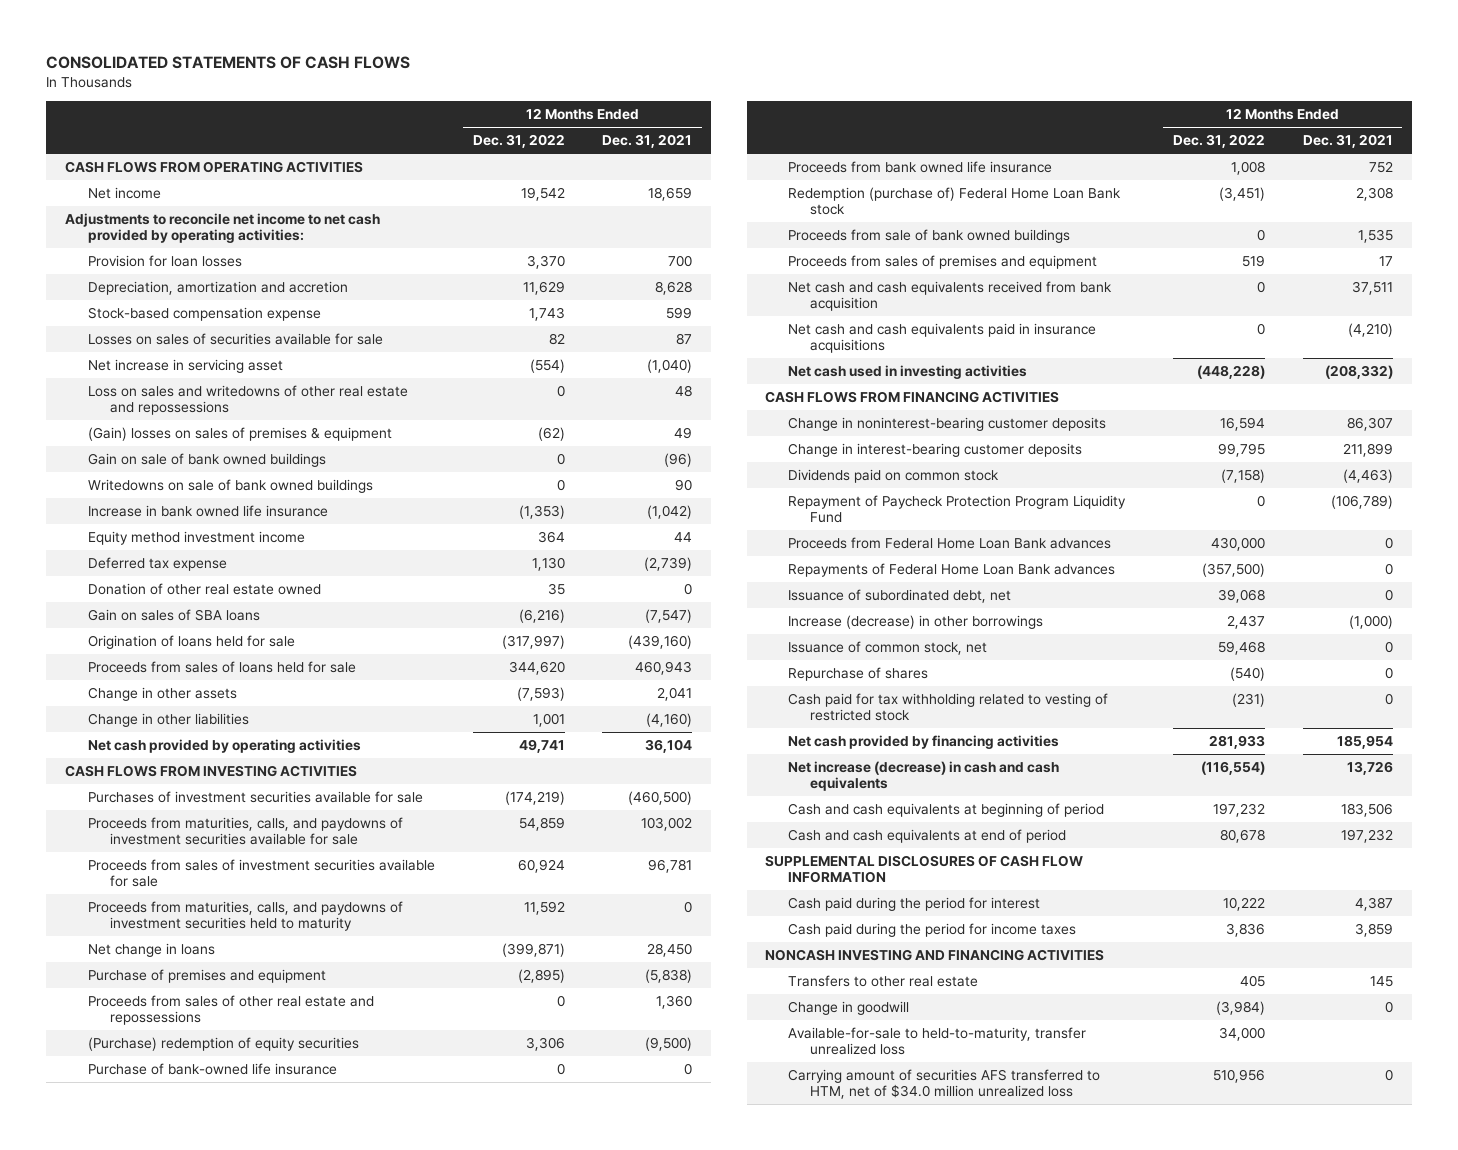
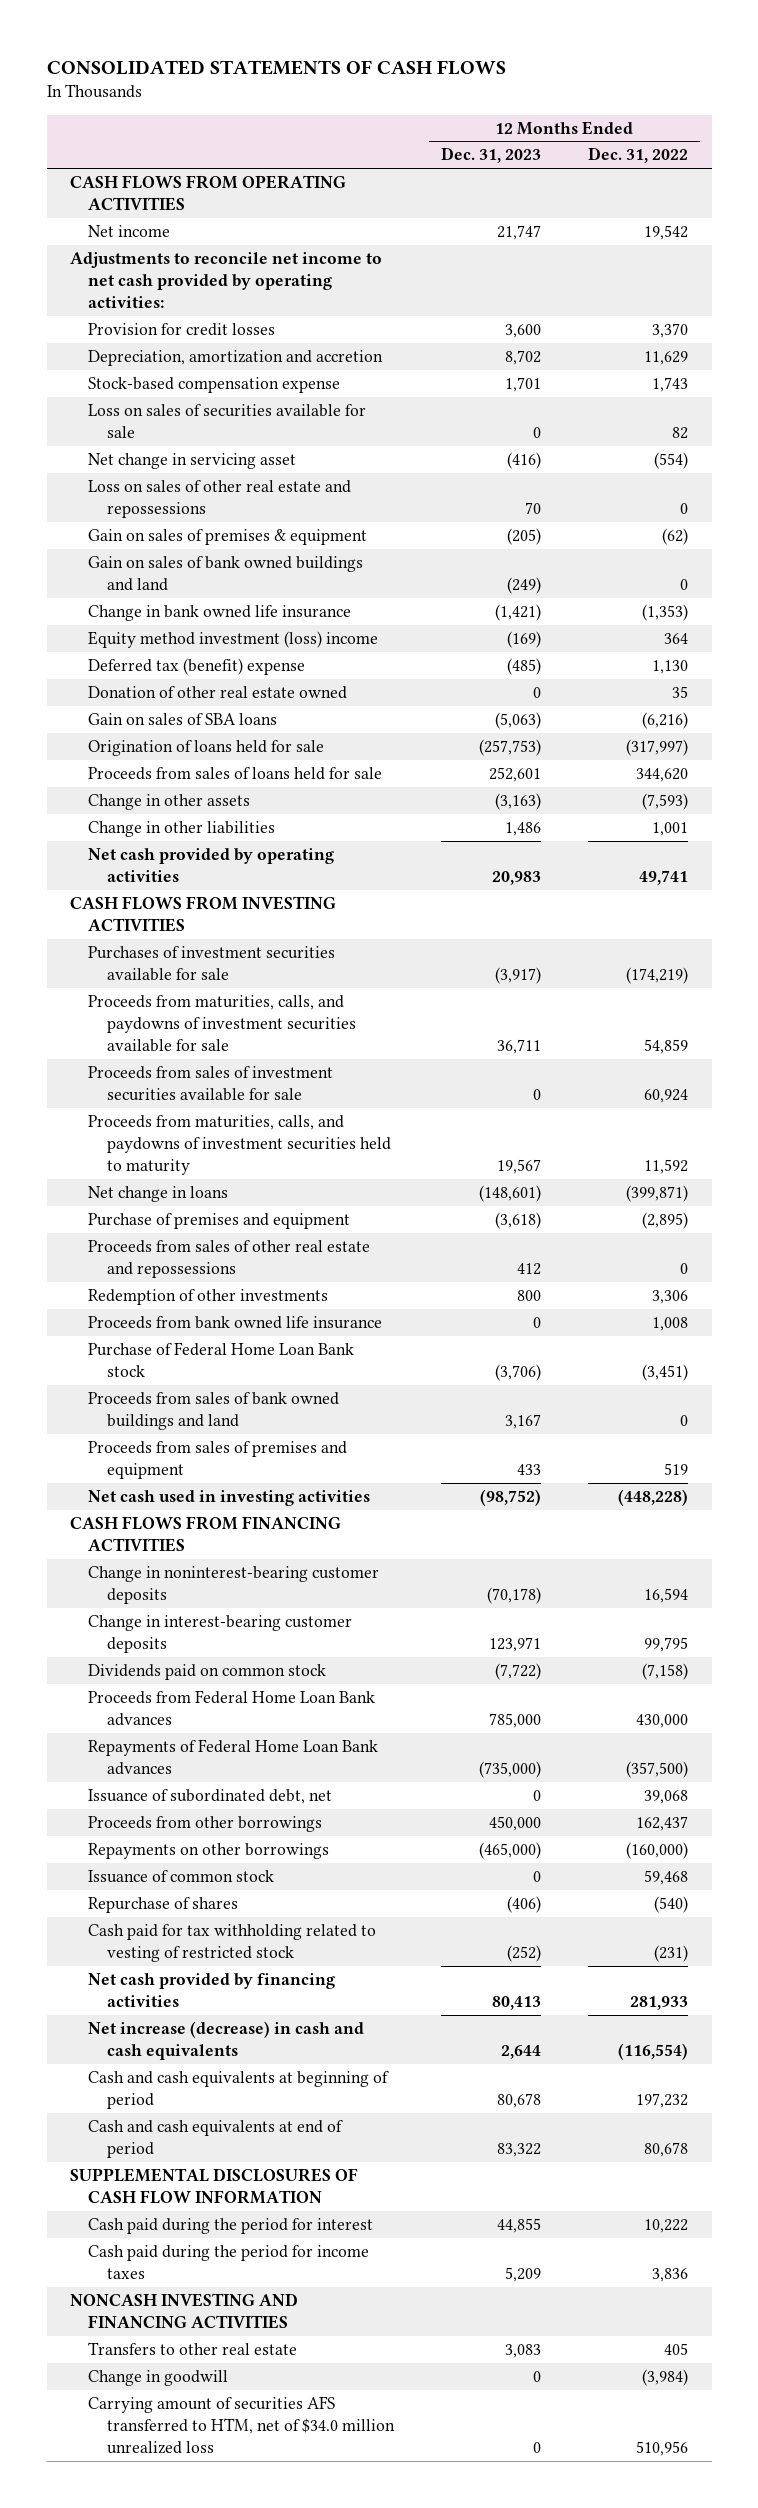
[602,134,693,149] Dec. 31, 2021 -> none
none -> [440,147,541,164] Dec. 31, 2023
[87,254,242,267] Provision for loan losses -> [88,323,276,337] Provision for credit losses
[87,478,373,493] Writedowns on sale of bank owned buildings -> none
[87,332,383,345] Losses on sales of securities available for sale -> [88,404,367,439] Loss on sales of securities available for sale
[87,358,283,373] Net increase in servicing asset -> [88,453,297,470] Net change in servicing asset
[87,384,408,416] Loss on sales and writedowns of other real estate and repossessions -> [88,480,352,519] Loss on sales of other real estate and repossessions
[87,426,392,441] (Gain) losses on sales of premises & equipment -> [88,529,368,546] Gain on sales of premises & equipment
[87,452,326,467] Gain on sale of bank owned buildings -> [88,556,364,592] Gain on sales of bank owned buildings and land
[87,504,328,517] Increase in bank owned life insurance -> [88,605,352,622] Change in bank owned life insurance
[87,530,305,545] Equity method investment income -> [88,631,379,649] Equity method investment (loss) income
[87,556,227,571] Deferred tax expense -> [88,658,306,676] Deferred tax (benefit) expense
[87,1062,337,1075] Purchase of bank-owned life insurance -> none
[87,1036,359,1051] (Purchase) redemption of equity securities -> [88,1289,329,1306] Redemption of other investments
[787,186,1121,216] Redemption (purchase of) Federal Home Loan Bank stock -> [88,1342,355,1378] Purchase of Federal Home Loan Bank stock
[787,228,1070,243] Proceeds from sale of bank owned buildings -> [88,1392,340,1431] Proceeds from sales of bank owned buildings and land
[787,280,1112,312] Net cash and cash equivalents received from bank acquisition -> none
[787,322,1096,354] Net cash and cash equivalents paid in insurance acquisitions -> none
[787,494,1126,524] Repayment of Paycheck Protection Program Liquidity Fund -> none
[787,614,1043,629] Increase (decrease) in other borrowings -> [88,1816,323,1833] Proceeds from other borrowings
[1226,614,1265,629] 2,437 -> [636,1816,689,1832] 162,437
none -> [88,1843,330,1860] Repayments on other borrowings
[787,640,987,655] Issuance of common stock, net -> [88,1870,275,1884] Issuance of common stock
[787,1026,1086,1056] Available-for-sale to held-to-maturity, transfer unrealized loss -> none

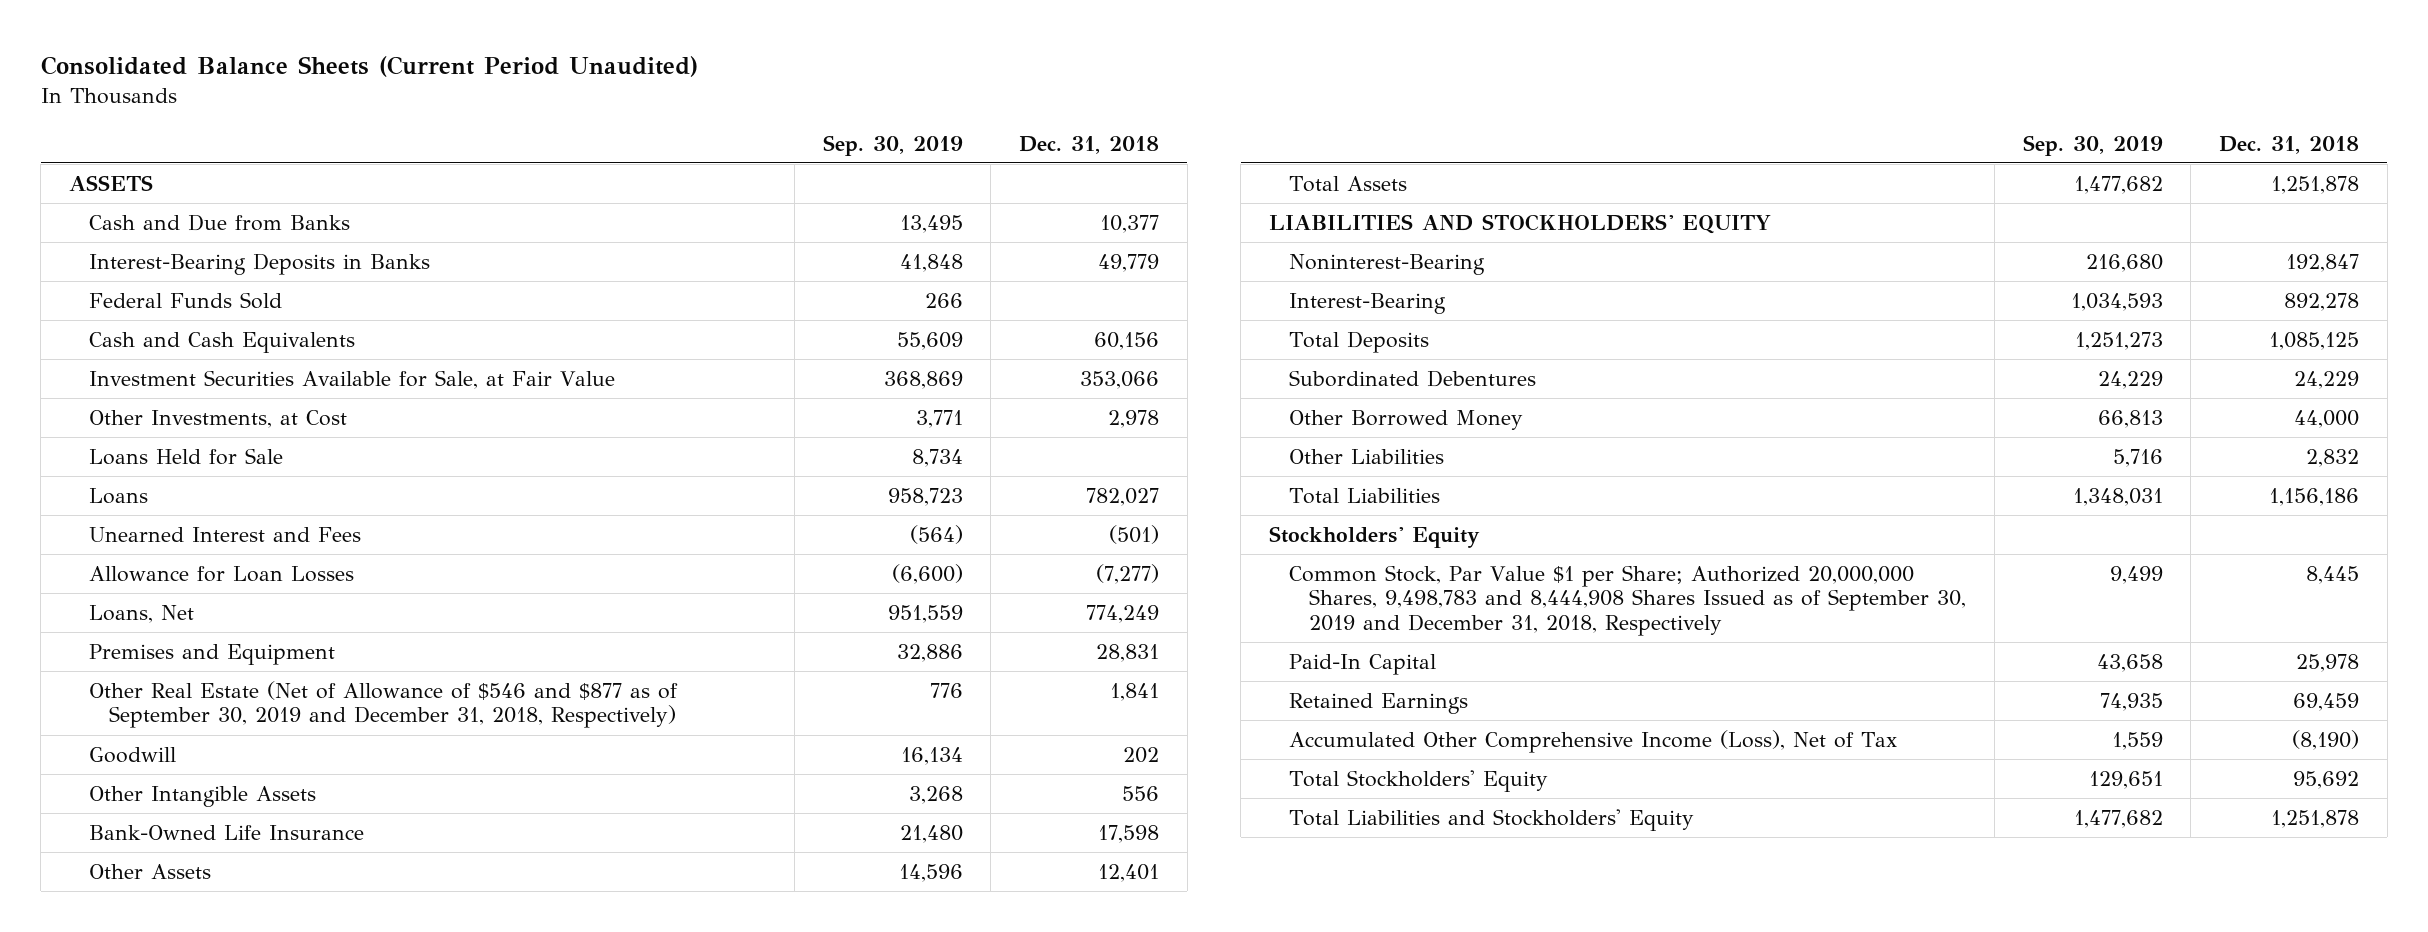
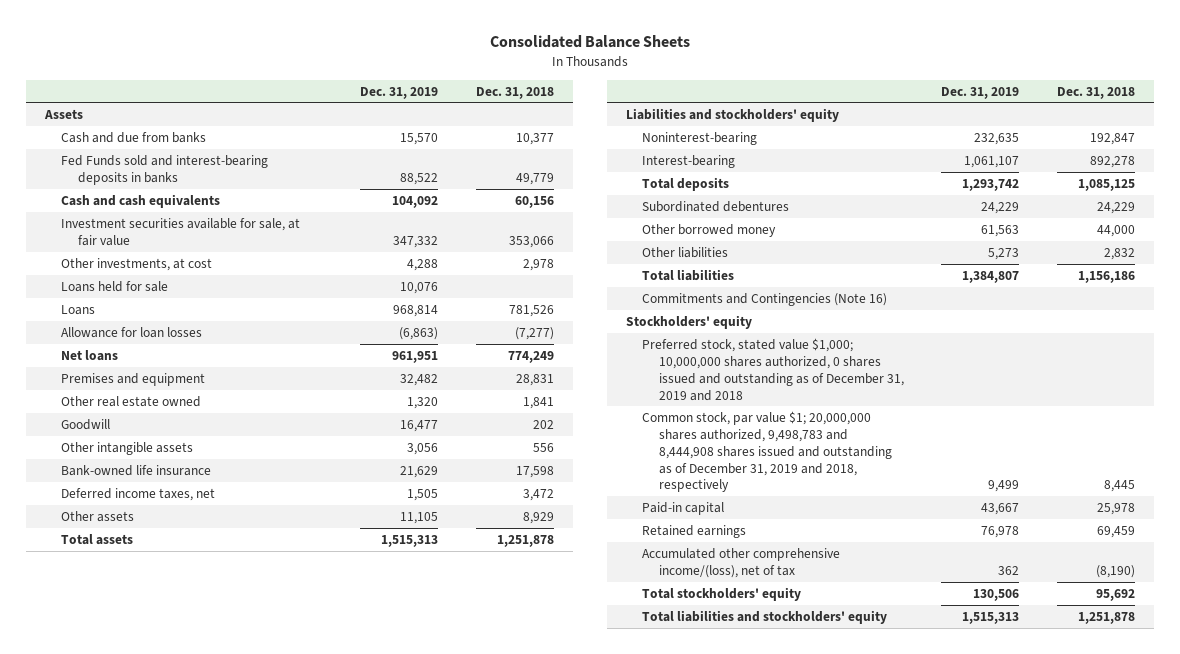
[40,55,698,77] Consolidated Balance Sheets (Current Period Unaudited) -> [489,35,690,49] Consolidated Balance Sheets
[822,134,963,156] Sep. 30, 2019 -> none
none -> [360,86,439,99] Dec. 31, 2019
[89,291,283,309] Federal Funds Sold -> none
[89,526,362,542] Unearned Interest and Fees -> none
[68,174,153,191] ASSETS -> [43,108,83,119] Assets
[89,213,351,231] Cash and Due from Banks -> [61,131,207,143] Cash and due from banks
[89,252,431,275] Interest-Bearing Deposits in Banks -> [61,154,269,185] Fed Funds sold and interest-bearing deposits in banks
[89,331,356,353] Cash and Cash Equivalents -> [61,193,221,208] Cash and cash equivalents
[89,369,616,389] Investment Securities Available for Sale, at Fair Value -> [61,217,301,246] Investment securities available for sale, at fair value
[89,409,348,428] Other Investments, at Cost -> [61,257,213,271] Other investments, at cost
[89,447,284,465] Loans Held for Sale -> [61,280,169,292] Loans held for sale
[1086,487,1160,506] 782,027 -> [508,304,554,317] 781,526
[89,565,355,582] Allowance for Loan Losses -> [61,326,203,338] Allowance for loan losses
[89,604,195,623] Loans, Net -> [61,349,119,361] Net loans
[89,643,336,665] Premises and Equipment -> [61,372,206,386] Premises and equipment
[89,680,679,729] Other Real Estate (Net of Allowance of $546 and $877 as of September 30, 2019 and December 31, 2018, Respectively) -> [61,395,202,407] Other real estate owned
[89,785,317,807] Other Intangible Assets -> [61,441,194,455] Other intangible assets
[89,824,365,840] Bank-Owned Life Insurance -> [61,464,212,476] Bank-owned life insurance
none -> [61,487,216,501] Deferred income taxes, net
[89,863,212,879] Other Assets -> [61,510,135,522] Other assets
[1098,863,1160,882] 12,401 -> [522,511,554,524] 8,929
[1289,175,1408,192] Total Assets -> [61,533,134,545] Total assets
[1268,213,1771,234] LIABILITIES AND STOCKHOLDERS' EQUITY -> [625,107,839,122] Liabilities and stockholders' equity
[1289,253,1486,275] Noninterest-Bearing -> [642,131,758,145] Noninterest-bearing
[1289,292,1447,314] Interest-Bearing -> [642,154,736,168] Interest-bearing
[1289,330,1430,353] Total Deposits -> [642,176,730,191] Total deposits
[1289,369,1537,387] Subordinated Debentures -> [642,200,790,212] Subordinated debentures
[1289,409,1524,430] Other Borrowed Money -> [642,223,777,237] Other borrowed money
[1289,448,1445,464] Other Liabilities -> [642,246,729,258] Other liabilities
[1289,487,1441,504] Total Liabilities -> [642,268,735,281] Total liabilities
none -> [642,292,888,306] Commitments and Contingencies (Note 16)
[1268,525,1480,548] Stockholders' Equity -> [625,314,752,329] Stockholders' equity
none -> [642,337,904,401] Preferred stock, stated value $1,000; 10,000,000 shares authorized, 0 shares issued and outstanding as of December 31, 2019 and 2018
[1289,564,1967,637] Common Stock, Par Value $1 per Share; Authorized 20,000,000 Shares, 9,498,783 and 8,444,908 Shares Issued as of September 30, 2019 and December 31, 2018, Respectively -> [642,410,892,493] Common stock, par value $1; 20,000,000 shares authorized, 9,498,783 and 8,444,908 shares issued and outstanding as of December 31, 2019 and 2018, respectively
[1289,653,1437,675] Paid-In Capital -> [642,501,725,515] Paid-in capital
[1289,692,1469,714] Retained Earnings -> [642,524,747,538] Retained earnings
[1289,729,1898,753] Accumulated Other Comprehensive Income (Loss), Net of Tax -> [642,547,841,578] Accumulated other comprehensive income/(loss), net of tax
[1289,769,1549,792] Total Stockholders' Equity -> [642,586,802,601] Total stockholders' equity
[1289,808,1695,831] Total Liabilities and Stockholders' Equity -> [642,609,888,624] Total liabilities and stockholders' equity

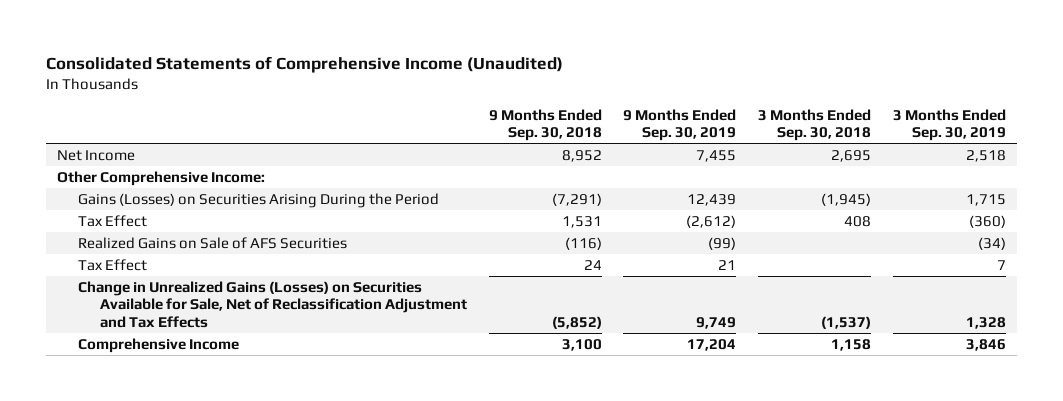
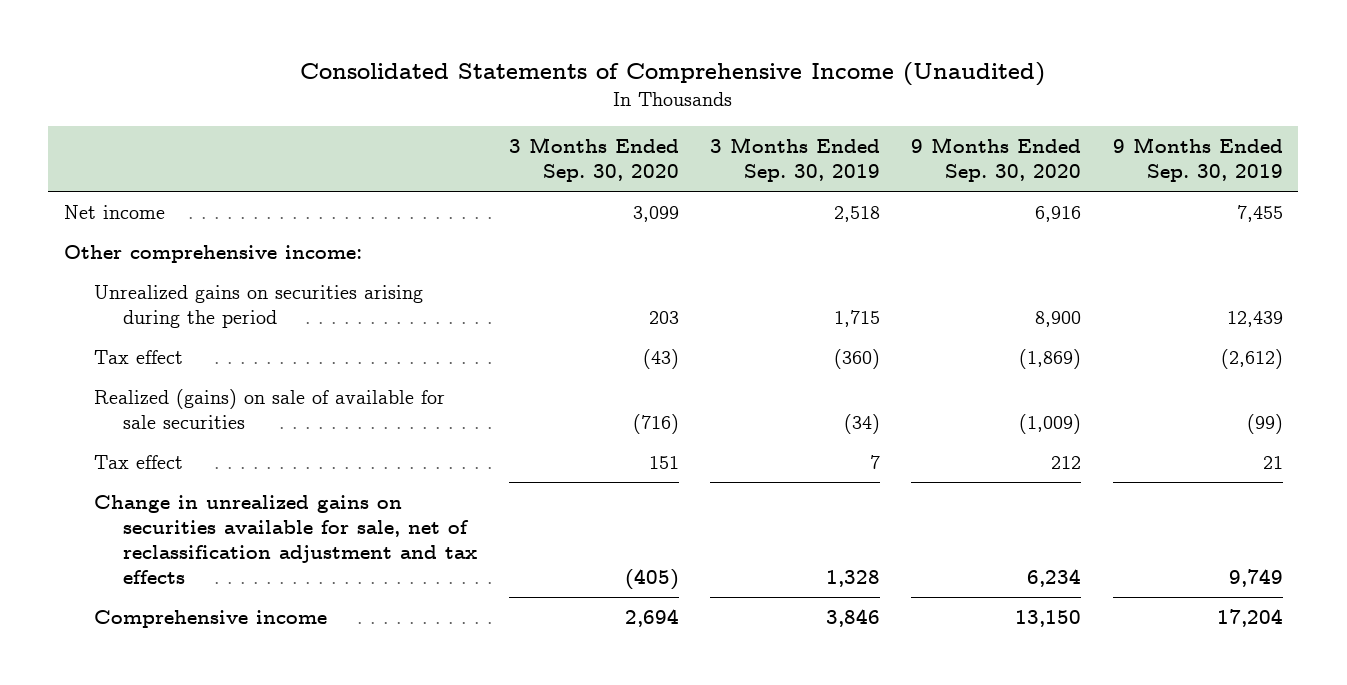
[488,108,602,142] 9 Months Ended Sep. 30, 2018 -> none
[757,108,871,142] 3 Months Ended Sep. 30, 2018 -> none
none -> [508,137,679,183] 3 Months Ended Sep. 30, 2020
none -> [911,137,1082,183] 9 Months Ended Sep. 30, 2020
[57,149,136,161] Net Income -> [64,205,166,220] Net income
[57,170,266,186] Other Comprehensive Income: -> [64,245,363,264] Other comprehensive income:
[78,192,440,208] Gains (Losses) on Securities Arising During the Period -> [93,285,423,328] Unrealized gains on securities arising during the period
[78,214,148,227] Tax Effect -> [93,350,183,365] Tax effect
[78,236,348,249] Realized Gains on Sale of AFS Securities -> [93,389,445,429] Realized (gains) on sale of available for sale securities
[78,258,148,271] Tax Effect -> [93,455,183,470] Tax effect
[78,280,467,328] Change in Unrealized Gains (Losses) on Securities Available for Sale, Net of Reclassification Adjustment and Tax Effects -> [93,495,478,584] Change in unrealized gains on securities available for sale, net of reclassification adjustment and tax effects
[78,337,240,353] Comprehensive Income -> [93,610,327,629] Comprehensive income

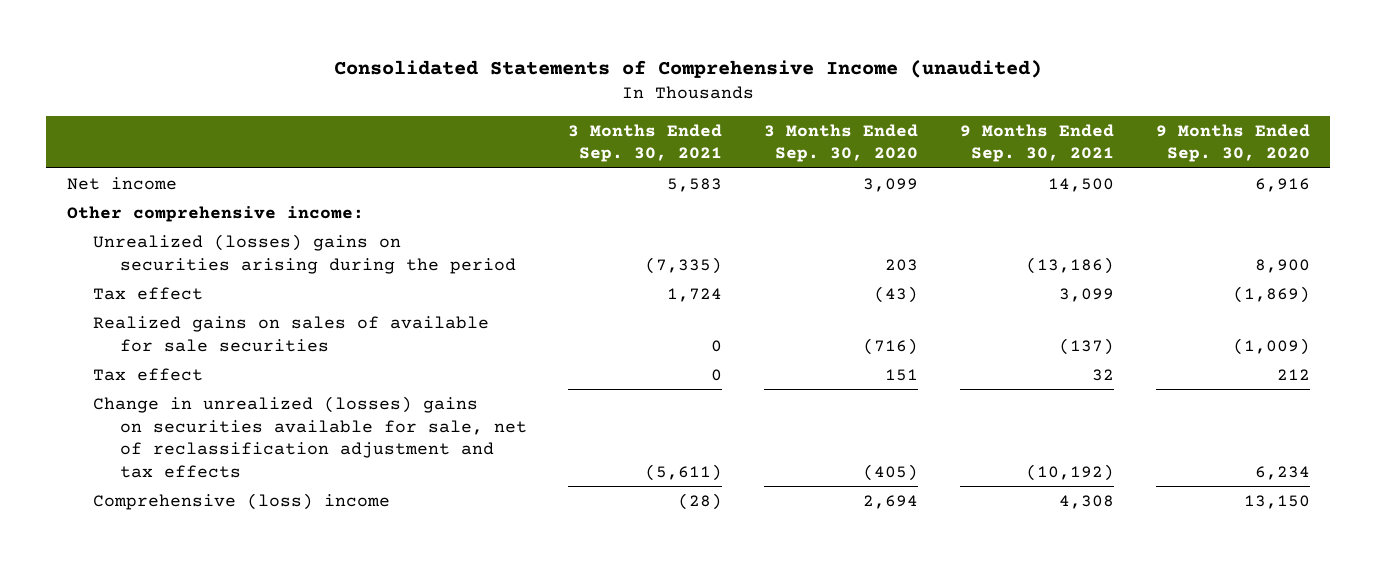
[300,62,1046,87] Consolidated Statements of Comprehensive Income (Unaudited) -> [334,59,1043,78] Consolidated Statements of Comprehensive Income (unaudited)
[710,137,881,183] 3 Months Ended Sep. 30, 2019 -> none
[1112,137,1283,183] 9 Months Ended Sep. 30, 2019 -> none
none -> [568,123,723,163] 3 Months Ended Sep. 30, 2021
none -> [959,123,1114,163] 9 Months Ended Sep. 30, 2021
[93,285,423,328] Unrealized gains on securities arising during the period -> [93,233,516,274] Unrealized (losses) gains on securities arising during the period
[93,389,445,429] Realized (gains) on sale of available for sale securities -> [93,315,490,352] Realized gains on sales of available for sale securities
[93,495,478,584] Change in unrealized gains on securities available for sale, net of reclassification adjustment and tax effects -> [93,395,527,479] Change in unrealized (losses) gains on securities available for sale, net of reclassification adjustment and tax effects
[93,610,327,629] Comprehensive income -> [93,492,391,510] Comprehensive (loss) income

